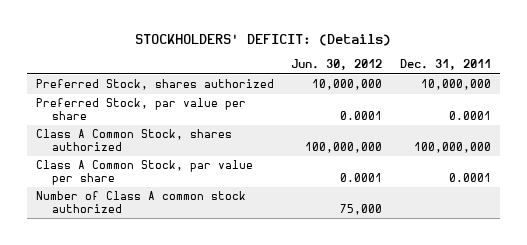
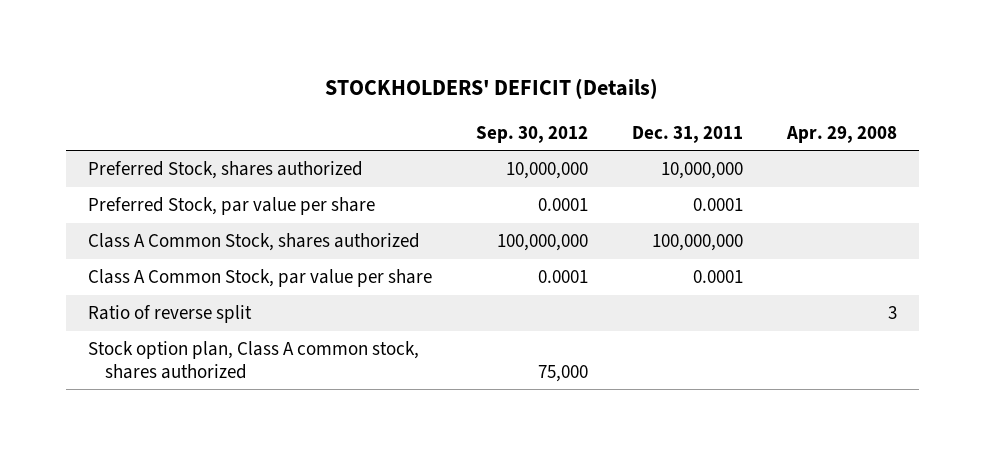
[135,33,392,46] STOCKHOLDERS' DEFICIT: (Details) -> [325,78,659,100] STOCKHOLDERS' DEFICIT (Details)
[291,59,383,71] Jun. 30, 2012 -> none
none -> [475,125,588,143] Sep. 30, 2012
none -> [786,125,898,143] Apr. 29, 2008
none -> [87,305,252,324] Ratio of reverse split
[35,191,246,214] Number of Class A common stock authorized -> [87,341,419,379] Stock option plan, Class A common stock, shares authorized

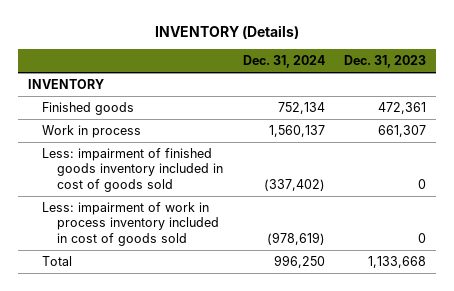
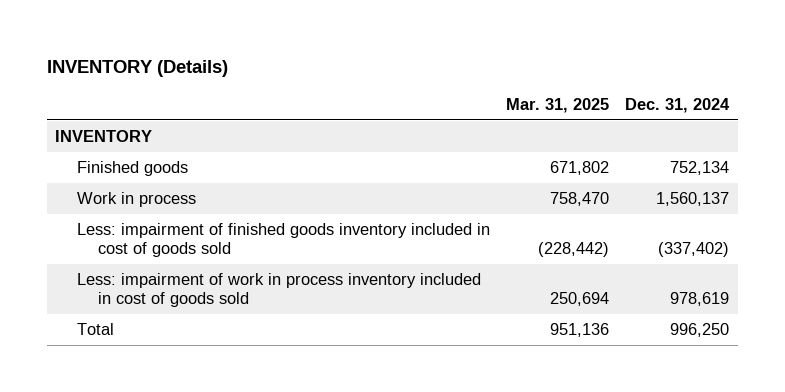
[344,55,427,69] Dec. 31, 2023 -> none
none -> [505,97,609,113] Mar. 31, 2025
[266,231,325,245] (978,619) -> [670,292,730,307] 978,619

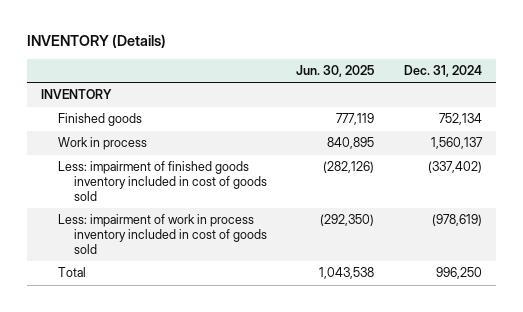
[505,97,609,113] Mar. 31, 2025 -> none
none -> [296,65,375,78] Jun. 30, 2025
[670,292,730,307] 978,619 -> [431,214,482,227] (978,619)

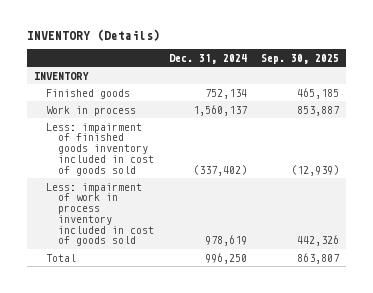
[296,65,375,78] Jun. 30, 2025 -> none
none -> [260,53,339,64] Sep. 30, 2025
[431,214,482,227] (978,619) -> [204,235,247,247] 978,619

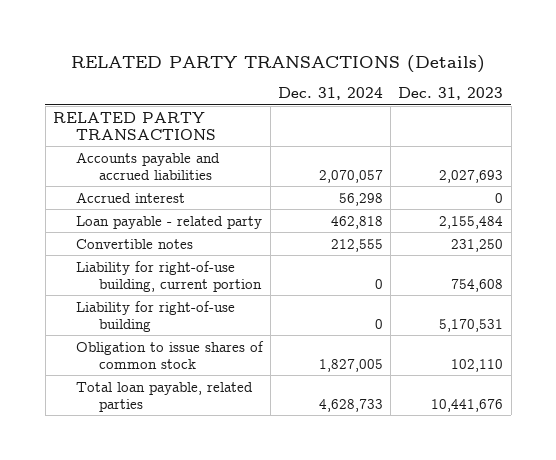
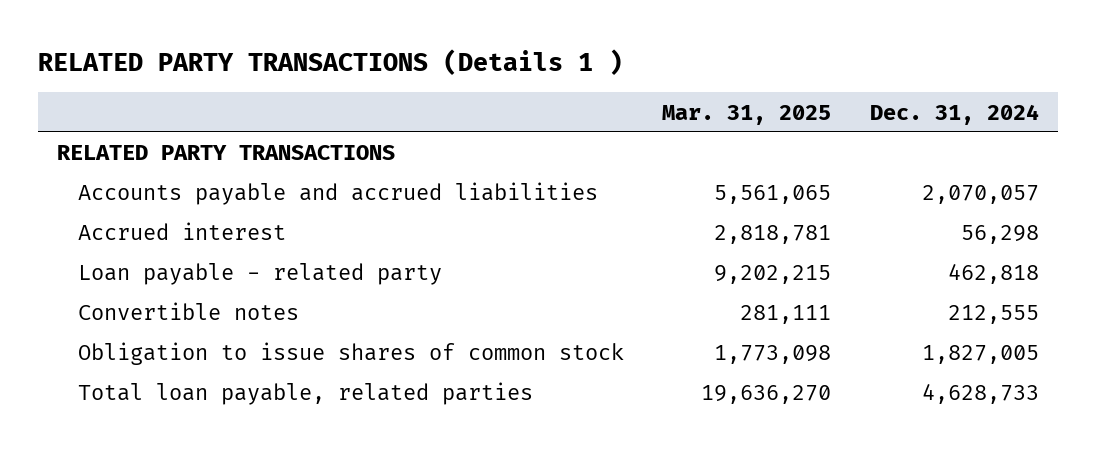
[71,54,486,73] RELATED PARTY TRANSACTIONS (Details) -> [37,48,623,75] RELATED PARTY TRANSACTIONS (Details 1 )
[398,87,504,101] Dec. 31, 2023 -> none
none -> [662,104,832,125] Mar. 31, 2025
[75,260,262,292] Liability for right-of-use building, current portion -> none
[75,300,235,332] Liability for right-of-use building -> none

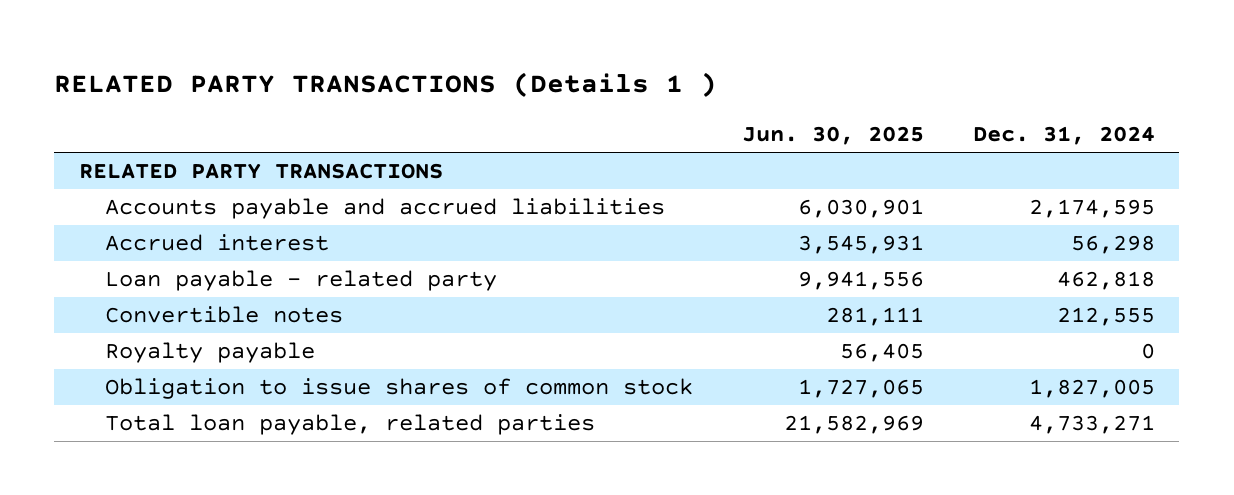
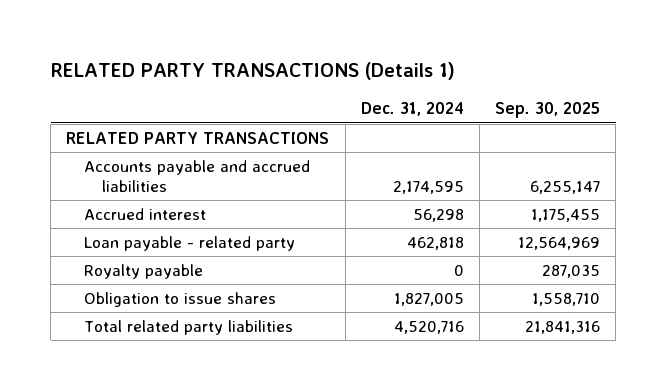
[54,71,718,97] RELATED PARTY TRANSACTIONS (Details 1 ) -> [50,62,455,81] RELATED PARTY TRANSACTIONS (Details 1)
[741,126,924,146] Jun. 30, 2025 -> none
none -> [494,102,600,119] Sep. 30, 2025
[104,306,343,324] Convertible notes -> none
[104,414,595,436] Total loan payable, related parties -> none
[104,378,693,400] Obligation to issue shares of common stock -> [84,291,277,307] Obligation to issue shares
none -> [84,319,294,335] Total related party liabilities

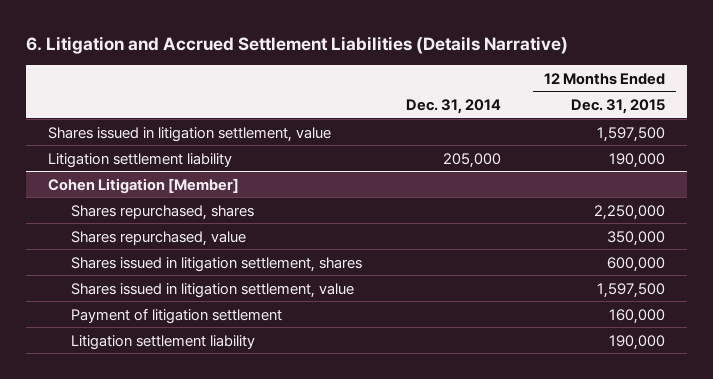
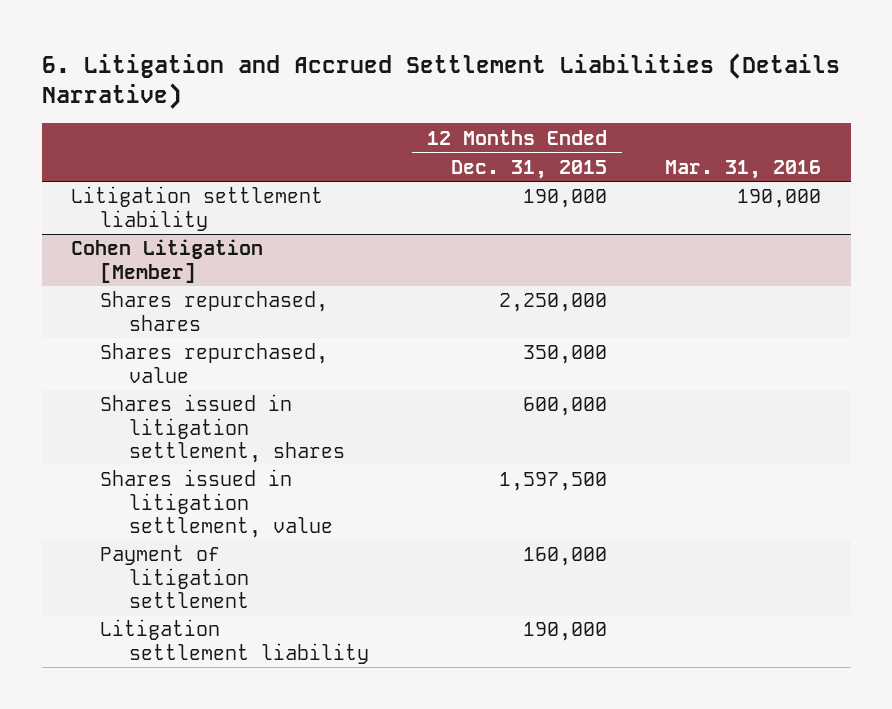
[405,98,501,114] Dec. 31, 2014 -> none
none -> [665,159,822,179] Mar. 31, 2016
[47,126,331,142] Shares issued in litigation settlement, value -> none

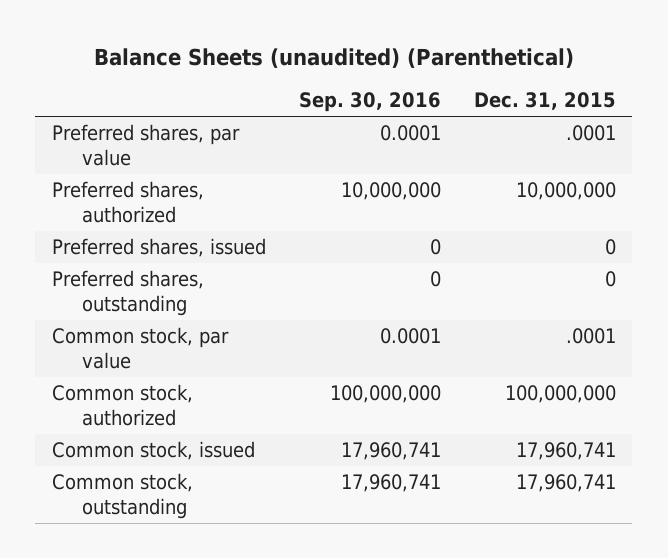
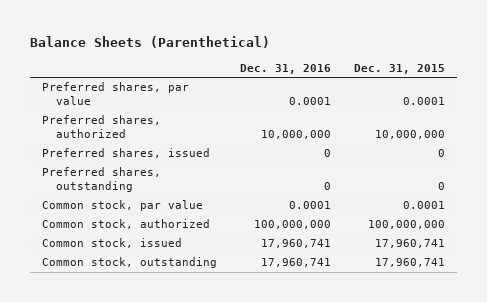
[93,48,574,69] Balance Sheets (unaudited) (Parenthetical) -> [30,36,271,49] Balance Sheets (Parenthetical)
[298,92,441,113] Sep. 30, 2016 -> none
none -> [240,63,332,74] Dec. 31, 2016
[565,124,616,141] .0001 -> [403,97,446,106] 0.0001
[565,327,616,344] .0001 -> [403,201,446,210] 0.0001

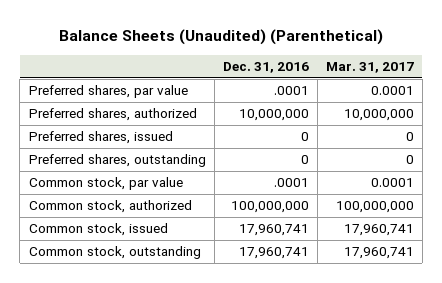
[30,36,271,49] Balance Sheets (Parenthetical) -> [59,29,384,46] Balance Sheets (Unaudited) (Parenthetical)
[354,63,446,74] Dec. 31, 2015 -> none
none -> [325,62,414,74] Mar. 31, 2017
[289,97,332,106] 0.0001 -> [273,86,309,96] .0001
[289,201,332,210] 0.0001 -> [273,178,309,188] .0001

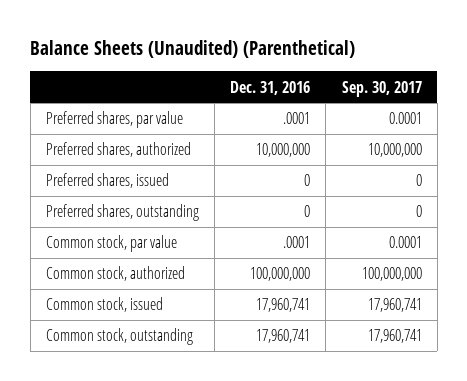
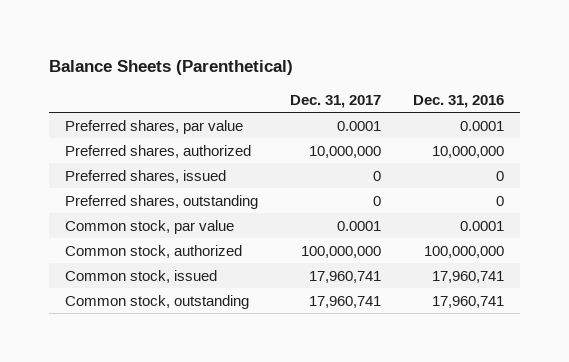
[30,40,356,59] Balance Sheets (Unaudited) (Parenthetical) -> [48,59,293,75] Balance Sheets (Parenthetical)
[341,80,422,97] Sep. 30, 2017 -> none
none -> [289,94,381,108] Dec. 31, 2017
[283,112,311,125] .0001 -> [459,120,504,131] 0.0001
[283,236,311,249] .0001 -> [459,220,504,231] 0.0001

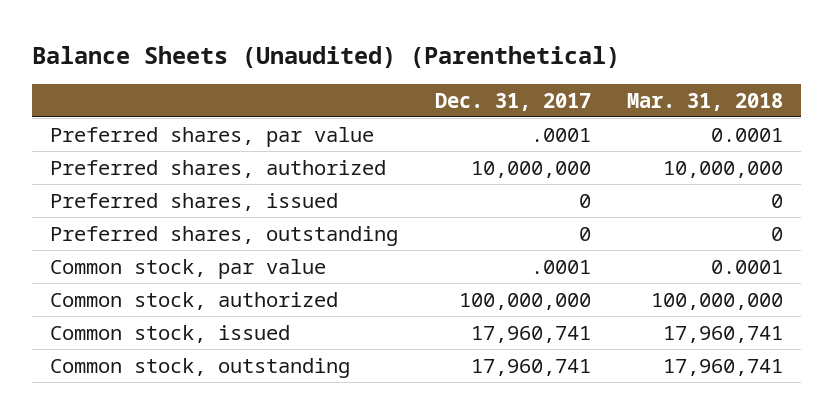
[48,59,293,75] Balance Sheets (Parenthetical) -> [32,45,621,68] Balance Sheets (Unaudited) (Parenthetical)
[412,94,504,108] Dec. 31, 2016 -> none
none -> [627,92,784,111] Mar. 31, 2018
[336,120,381,131] 0.0001 -> [530,127,591,142] .0001
[336,220,381,231] 0.0001 -> [530,259,591,274] .0001

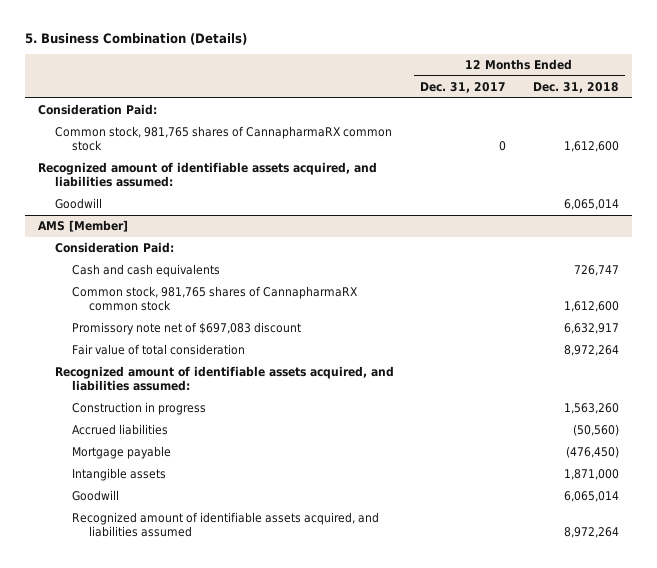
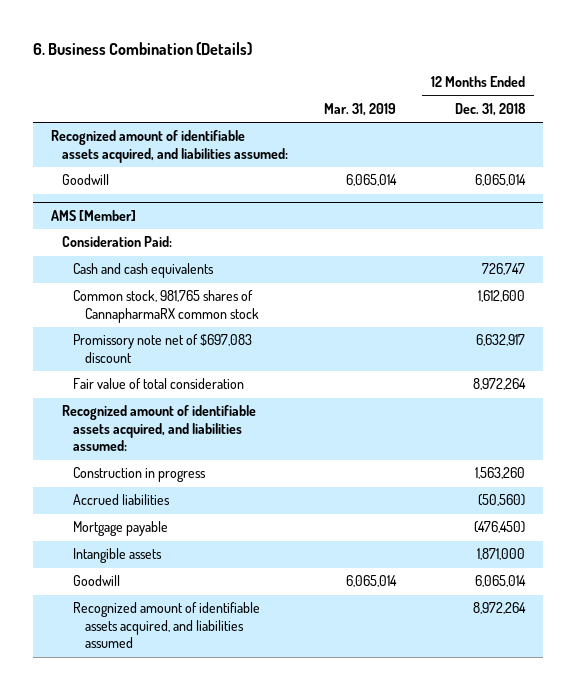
[24,32,247,45] 5. Business Combination (Details) -> [33,41,253,55] 6. Business Combination (Details)
[420,81,507,93] Dec. 31, 2017 -> none
none -> [323,102,396,116] Mar. 31, 2019
[38,104,158,116] Consideration Paid: -> none
[54,126,392,151] Common stock, 981,765 shares of CannapharmaRX common stock -> none

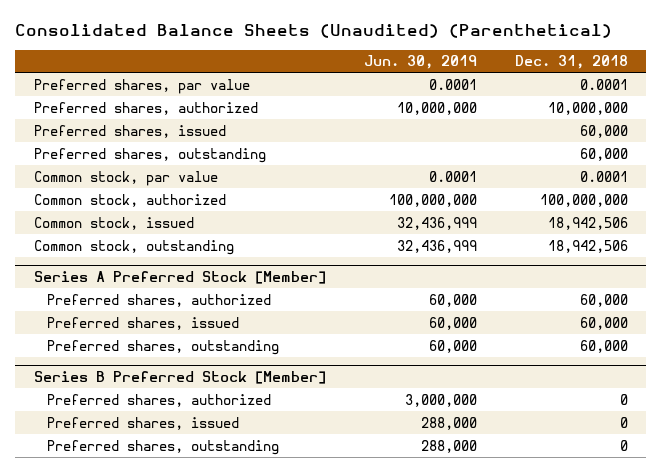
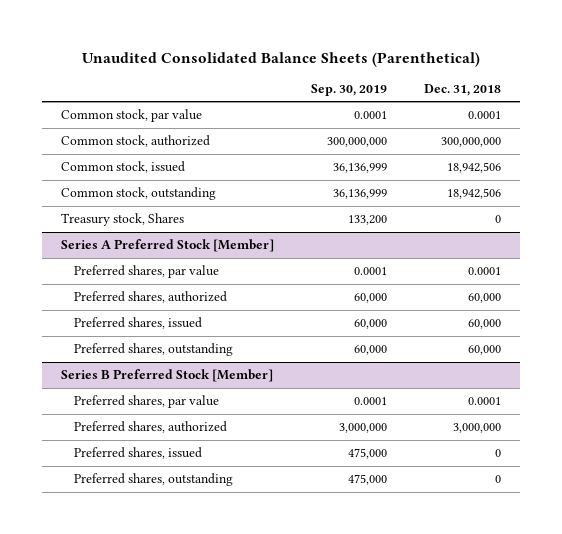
[15,24,613,39] Consolidated Balance Sheets (Unaudited) (Parenthetical) -> [81,51,480,67] Unaudited Consolidated Balance Sheets (Parenthetical)
[363,55,477,70] Jun. 30, 2019 -> none
none -> [310,83,387,96] Sep. 30, 2019
[34,78,251,94] Preferred shares, par value -> none
[34,101,259,115] Preferred shares, authorized -> none
[34,124,227,138] Preferred shares, issued -> none
[34,147,267,163] Preferred shares, outstanding -> none
[539,193,628,207] 100,000,000 -> [441,137,502,148] 300,000,000
none -> [60,213,184,227] Treasury stock, Shares
none -> [73,265,219,279] Preferred shares, par value
none -> [73,395,219,409] Preferred shares, par value
[619,393,628,405] 0 -> [453,423,502,434] 3,000,000

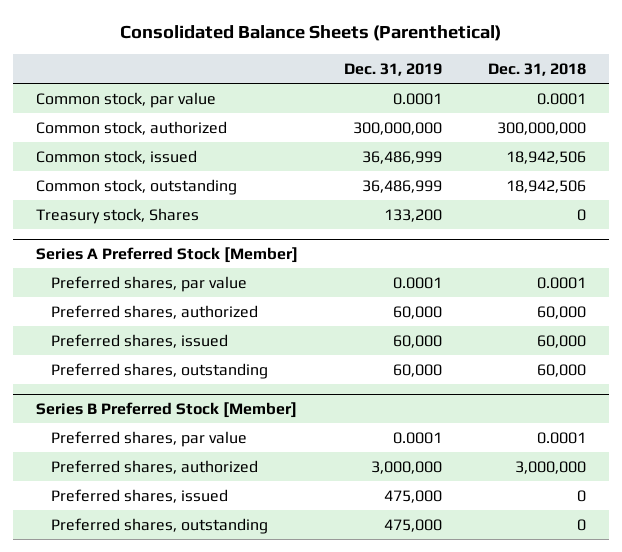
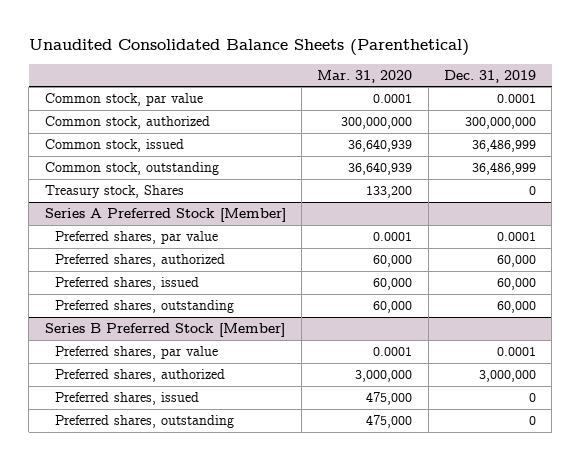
[120,25,502,42] Consolidated Balance Sheets (Parenthetical) -> [28,38,469,56] Unaudited Consolidated Balance Sheets (Parenthetical)
[487,63,586,77] Dec. 31, 2018 -> none
none -> [317,69,413,83] Mar. 31, 2020
[384,208,443,222] 133,200 -> [529,186,537,196] 0
[384,489,443,503] 475,000 -> [529,393,537,403] 0
[384,518,443,532] 475,000 -> [529,416,537,426] 0

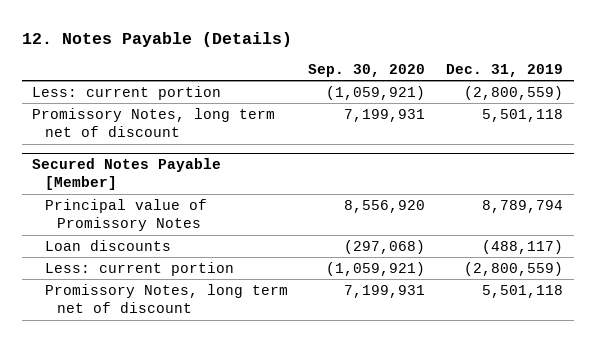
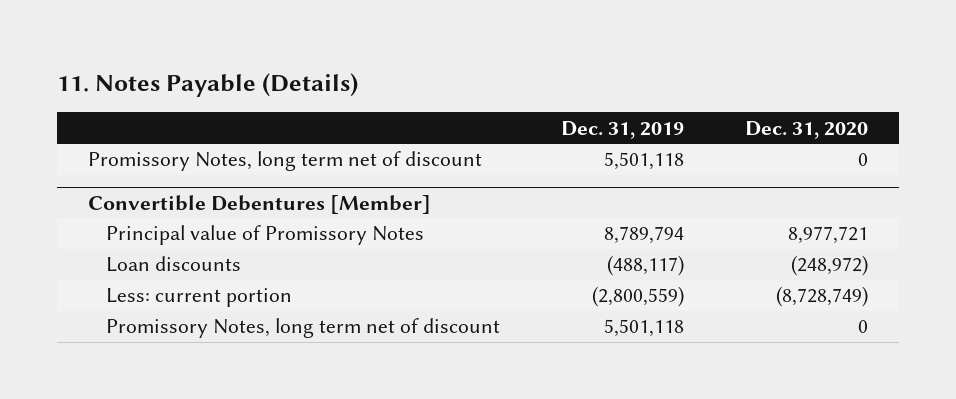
[21,31,292,47] 12. Notes Payable (Details) -> [57,72,359,97] 11. Notes Payable (Details)
[308,64,426,78] Sep. 30, 2020 -> none
none -> [745,120,869,139] Dec. 31, 2020
[32,85,222,100] Less: current portion -> none
[32,157,222,191] Secured Notes Payable [Member] -> none
none -> [87,195,431,215] Convertible Debentures [Member]

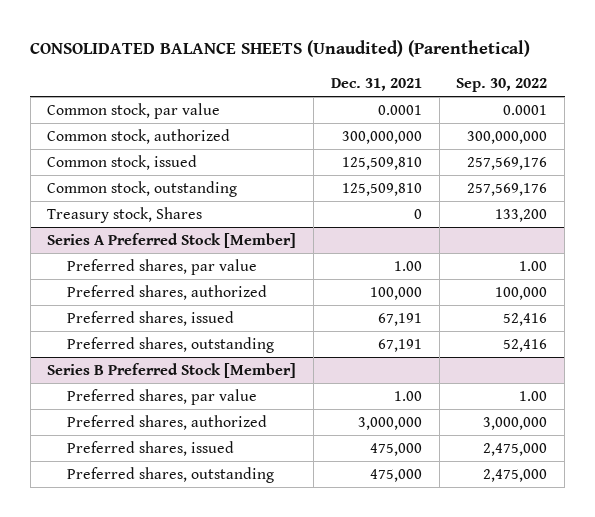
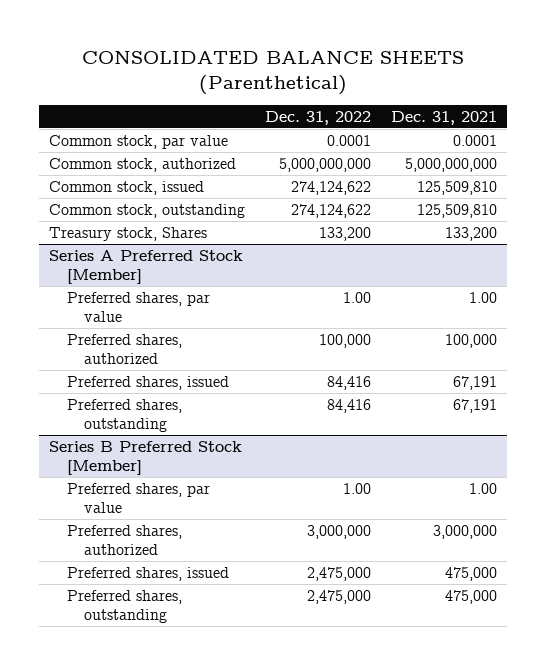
[30,40,531,58] CONSOLIDATED BALANCE SHEETS (Unaudited) (Parenthetical) -> [82,51,465,95] CONSOLIDATED BALANCE SHEETS (Parenthetical)
[456,77,548,92] Sep. 30, 2022 -> none
none -> [265,110,372,125] Dec. 31, 2022
[341,130,422,144] 300,000,000 -> [404,158,497,173] 5,000,000,000
[413,208,422,219] 0 -> [444,227,497,242] 133,200

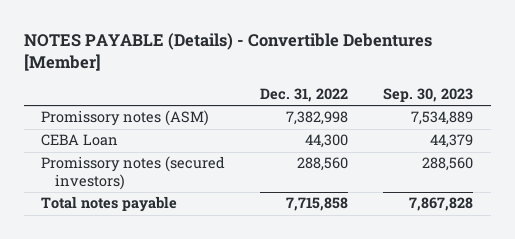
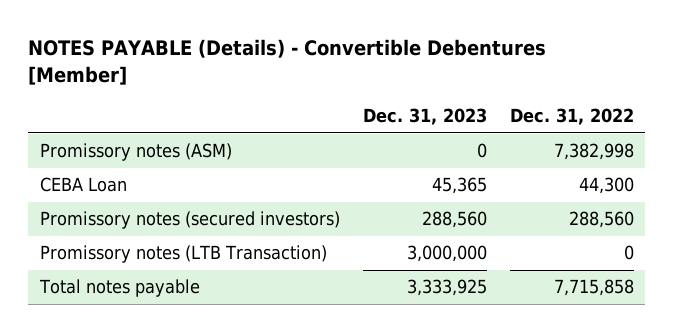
[383,88,474,103] Sep. 30, 2023 -> none
none -> [362,108,487,126] Dec. 31, 2023
none -> [39,245,327,264] Promissory notes (LTB Transaction)

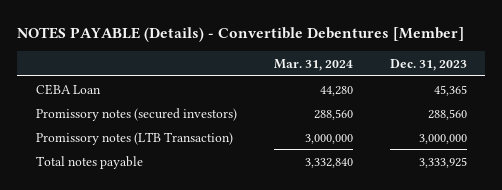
[509,108,634,126] Dec. 31, 2022 -> none
none -> [273,58,353,71] Mar. 31, 2024
[39,143,232,162] Promissory notes (ASM) -> none

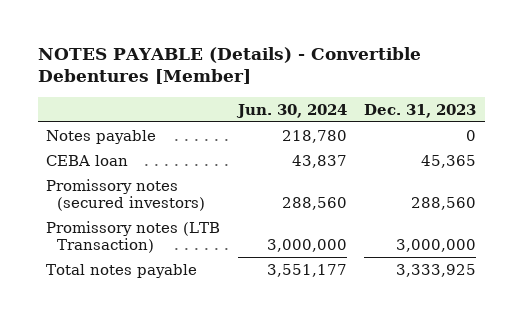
[273,58,353,71] Mar. 31, 2024 -> none
none -> [235,103,347,118] Jun. 30, 2024
none -> [46,129,157,144] Notes payable
[35,83,101,95] CEBA Loan -> [46,154,129,166] CEBA loan

